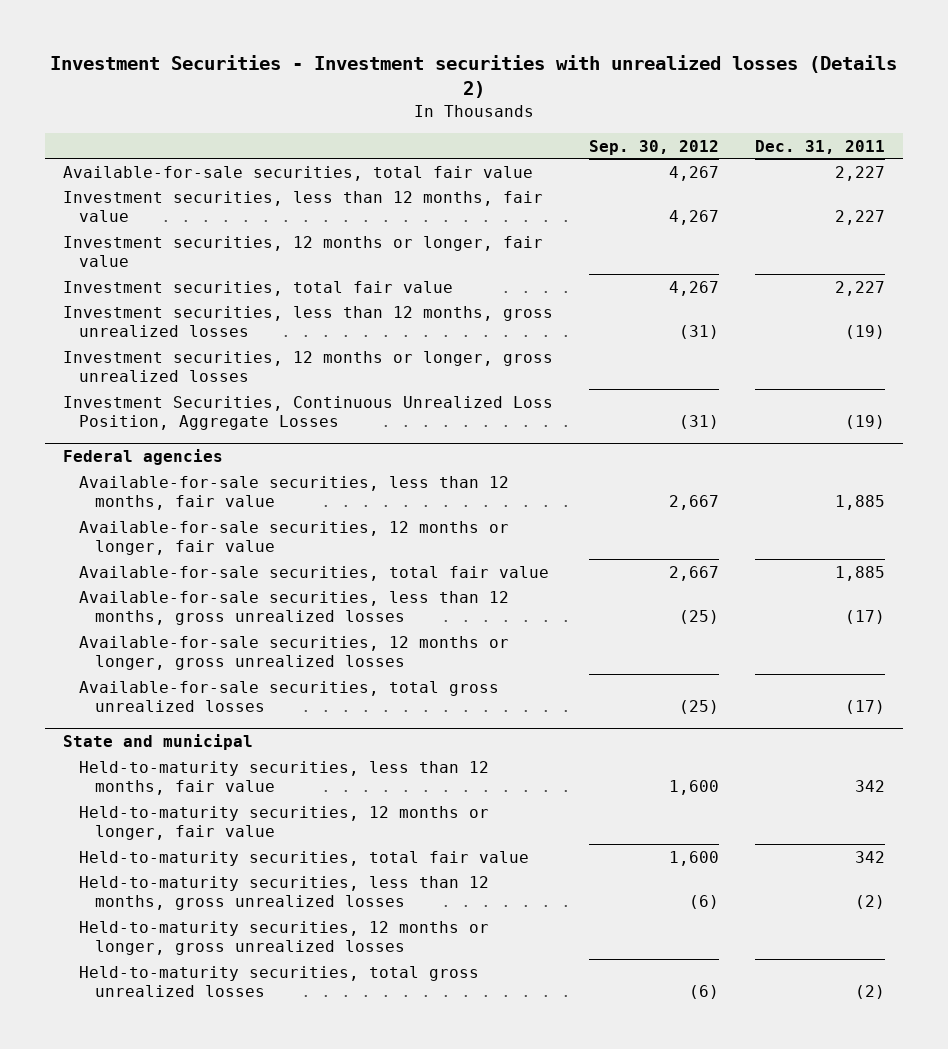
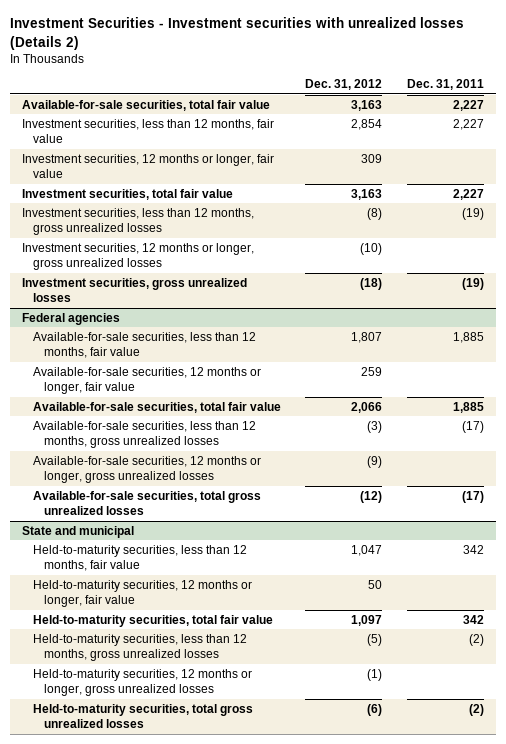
[589,139,720,155] Sep. 30, 2012 -> none
none -> [305,79,383,91] Dec. 31, 2012
[63,395,554,431] Investment Securities, Continuous Unrealized Loss Position, Aggregate Losses -> [22,277,248,302] Investment securities, gross unrealized losses

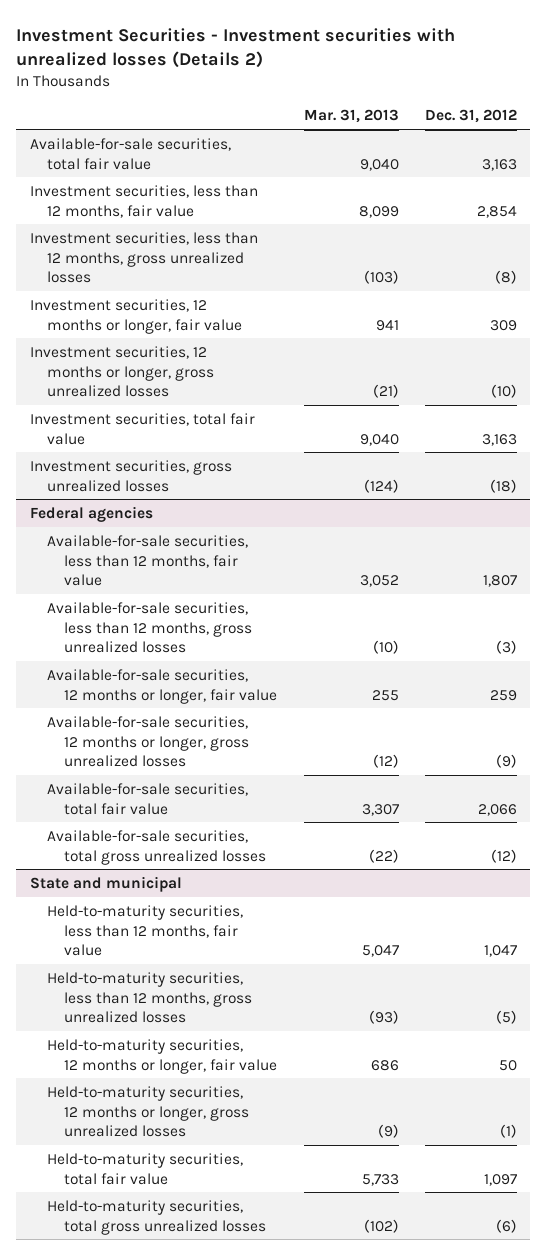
[406,79,484,91] Dec. 31, 2011 -> none
none -> [303,109,399,124] Mar. 31, 2013
[22,153,275,178] Investment securities, 12 months or longer, fair value -> [29,298,242,334] Investment securities, 12 months or longer, fair value
[22,188,234,200] Investment securities, total fair value -> [29,412,255,445] Investment securities, total fair value
[33,366,262,394] Available-for-sale securities, 12 months or longer, fair value -> [46,668,278,704] Available-for-sale securities, 12 months or longer, fair value
[33,401,282,413] Available-for-sale securities, total fair value -> [46,782,248,815] Available-for-sale securities, total fair value
[33,579,253,607] Held-to-maturity securities, 12 months or longer, fair value -> [46,1038,278,1074] Held-to-maturity securities, 12 months or longer, fair value
[33,614,274,627] Held-to-maturity securities, total fair value -> [46,1152,243,1185] Held-to-maturity securities, total fair value

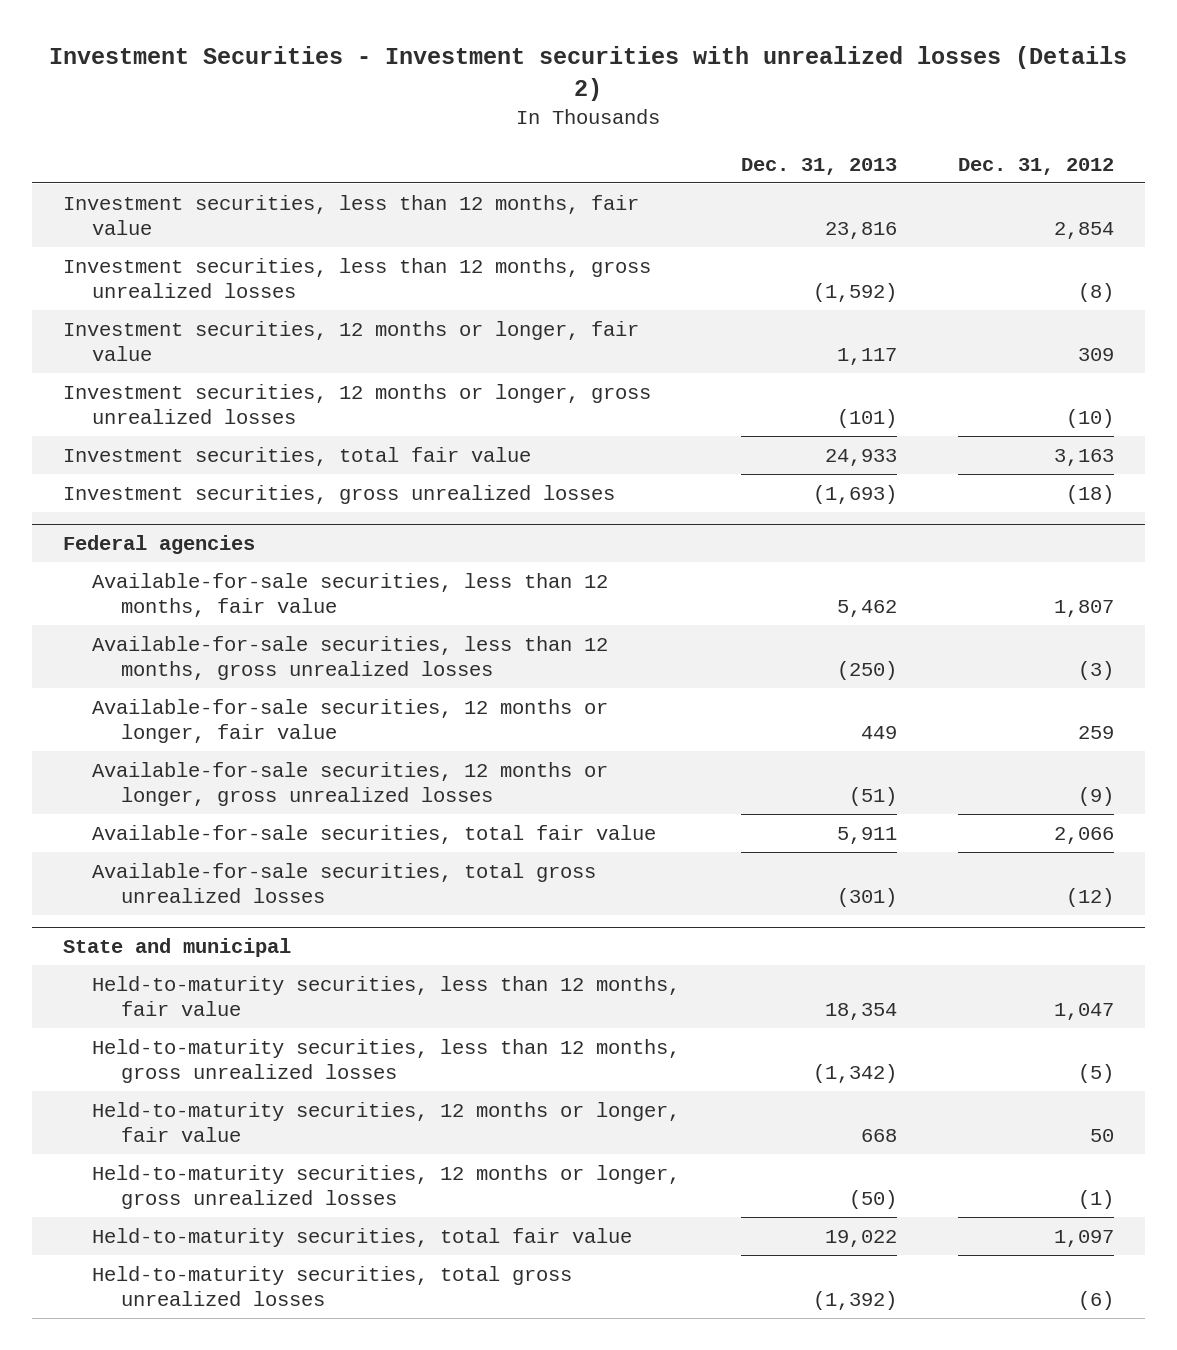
[303,109,399,124] Mar. 31, 2013 -> none
none -> [740,157,897,175] Dec. 31, 2013
[29,137,231,170] Available-for-sale securities, total fair value -> none

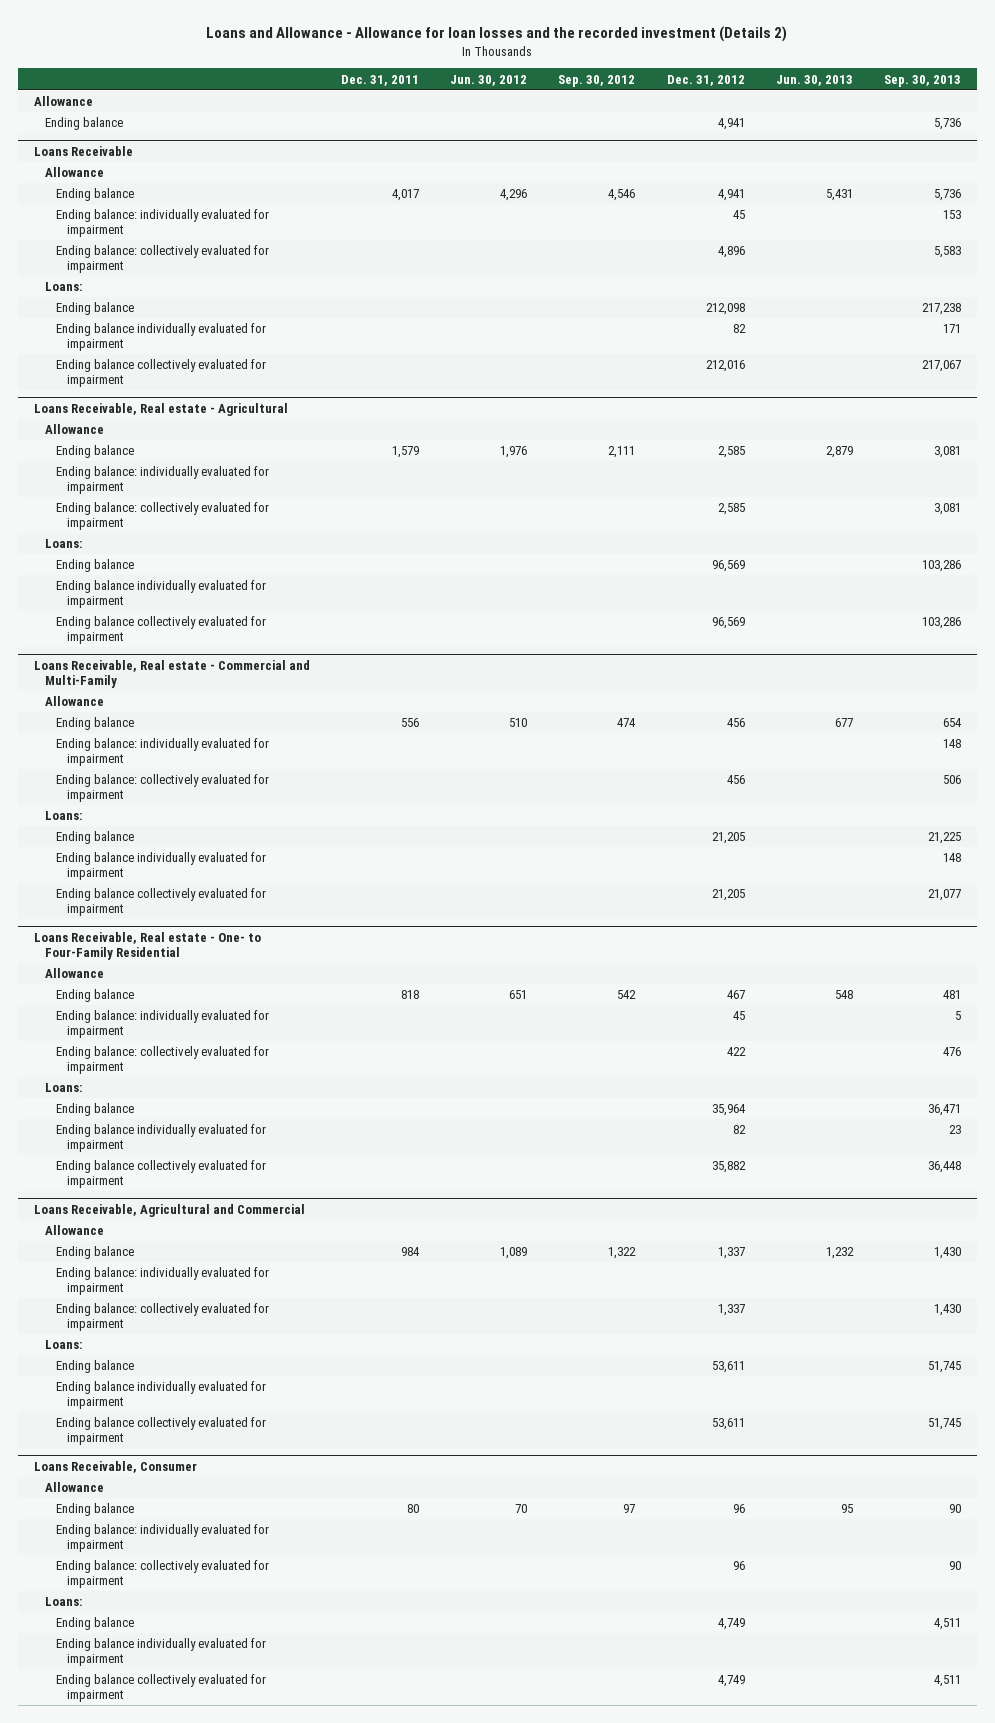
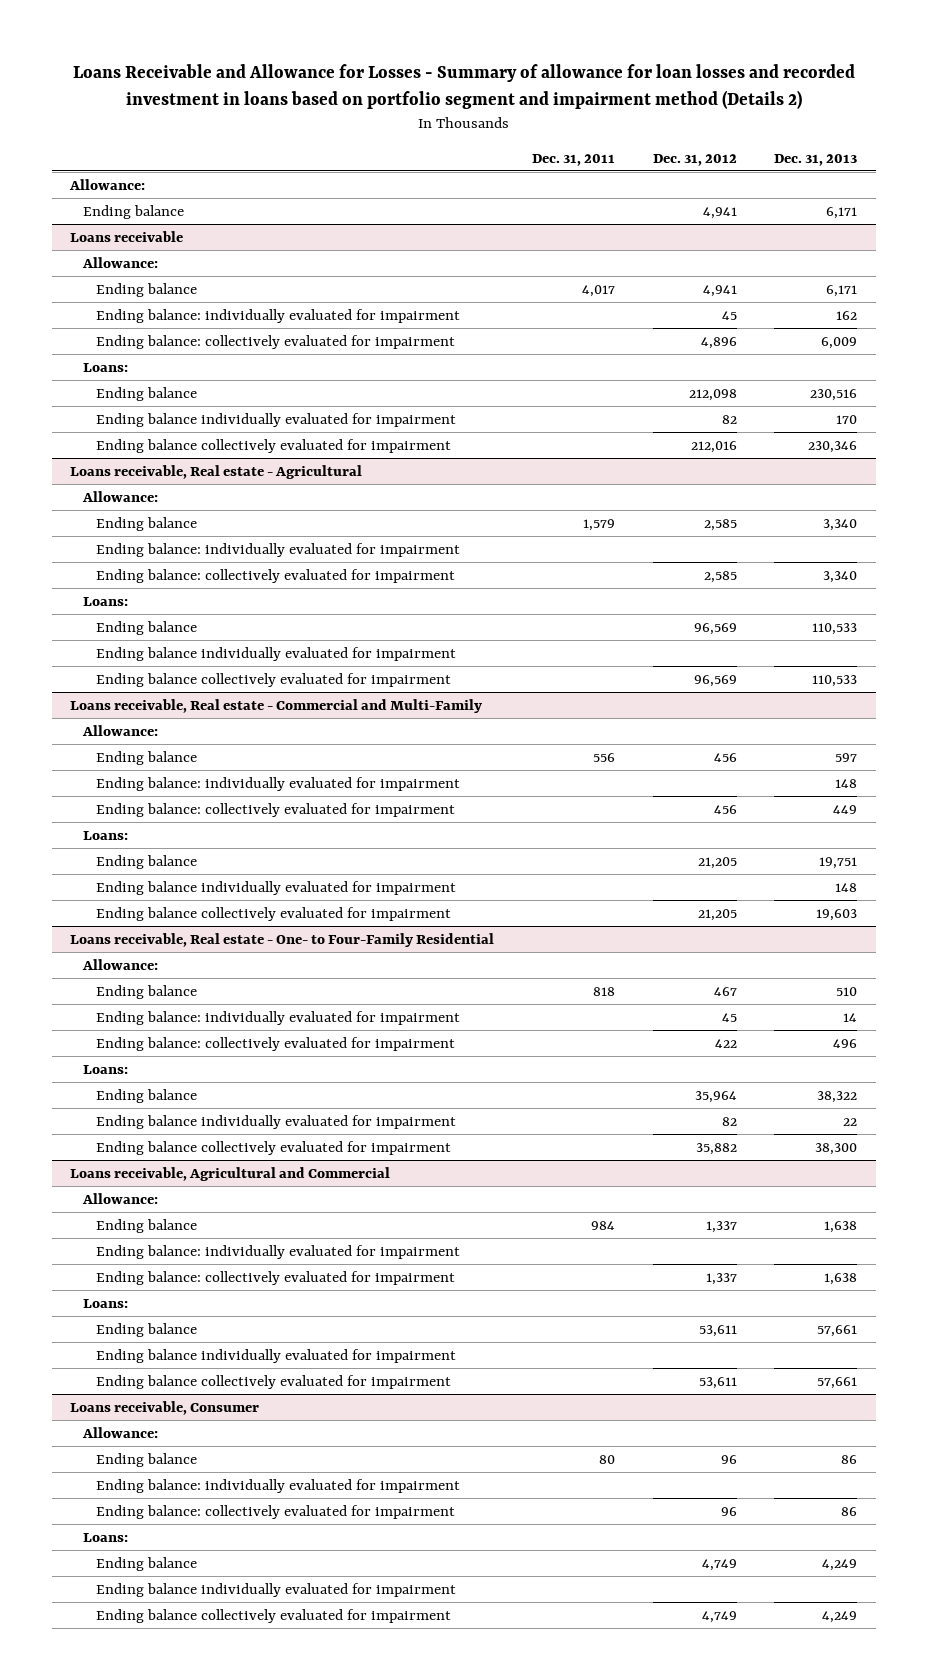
[206,26,788,43] Loans and Allowance - Allowance for loan losses and the recorded investment (Details 2) -> [72,64,855,109] Loans Receivable and Allowance for Losses - Summary of allowance for loan losses and recorded investment in loans based on portfolio segment and impairment method (Details 2)
[450,74,528,86] Jun. 30, 2012 -> none
[558,74,636,87] Sep. 30, 2012 -> none
[775,74,853,86] Jun. 30, 2013 -> none
[884,74,962,87] Sep. 30, 2013 -> none
none -> [774,154,858,167] Dec. 31, 2013
[33,96,93,107] Allowance -> [69,178,146,190] Allowance:
[33,145,133,156] Loans Receivable -> [70,230,184,242] Loans receivable
[44,167,104,178] Allowance -> [82,256,159,268] Allowance:
[33,402,288,416] Loans Receivable, Real estate - Agricultural -> [70,464,363,479] Loans receivable, Real estate - Agricultural
[44,424,104,435] Allowance -> [82,490,159,502] Allowance:
[33,659,310,688] Loans Receivable, Real estate - Commercial and Multi-Family -> [70,698,483,713] Loans receivable, Real estate - Commercial and Multi-Family
[44,696,104,707] Allowance -> [82,724,159,736] Allowance:
[33,931,261,960] Loans Receivable, Real estate - One- to Four-Family Residential -> [70,932,495,947] Loans receivable, Real estate - One- to Four-Family Residential
[44,968,104,979] Allowance -> [82,958,159,970] Allowance:
[33,1203,305,1217] Loans Receivable, Agricultural and Commercial -> [70,1166,391,1181] Loans receivable, Agricultural and Commercial
[44,1225,104,1236] Allowance -> [82,1192,159,1204] Allowance:
[33,1460,197,1473] Loans Receivable, Consumer -> [70,1400,260,1415] Loans receivable, Consumer
[44,1482,104,1493] Allowance -> [82,1426,159,1438] Allowance:

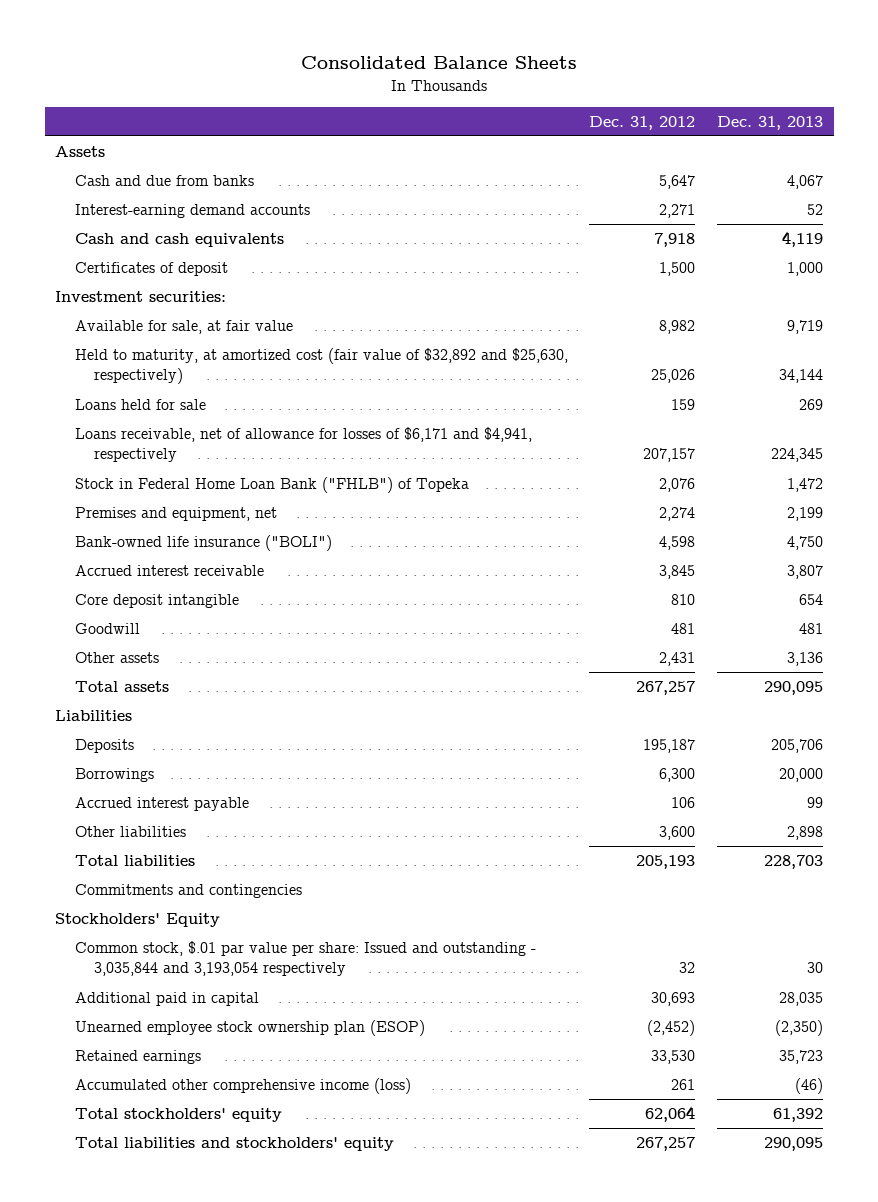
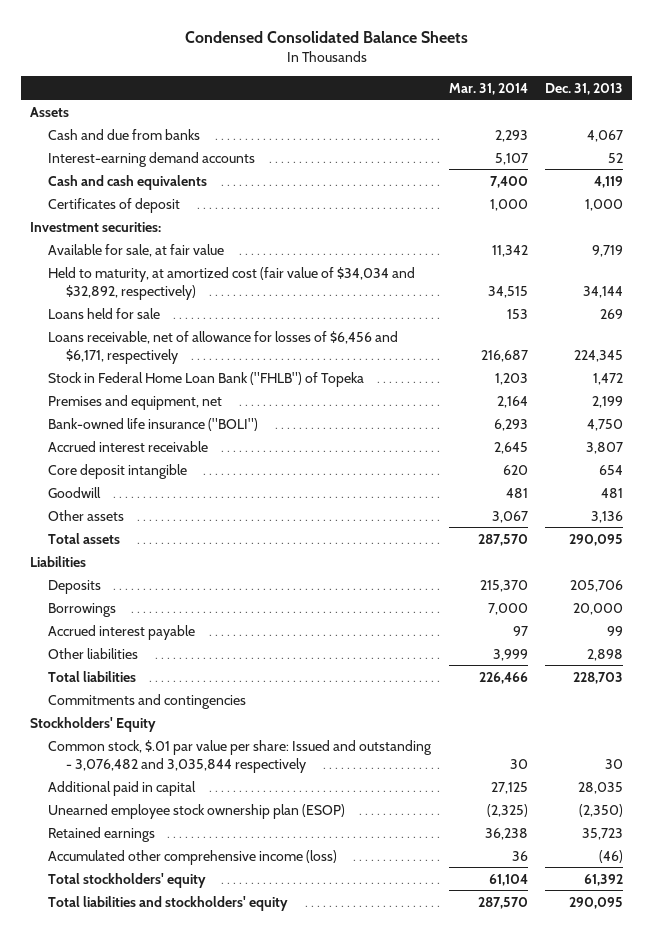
[301,56,578,70] Consolidated Balance Sheets -> [184,31,468,44] Condensed Consolidated Balance Sheets
[589,115,696,130] Dec. 31, 2012 -> none
none -> [448,82,528,95] Mar. 31, 2014
[74,348,568,385] Held to maturity, at amortized cost (fair value of $32,892 and $25,630, respectively) -> [48,266,416,300] Held to maturity, at amortized cost (fair value of $34,034 and $32,892, respectively)
[74,427,532,463] Loans receivable, net of allowance for losses of $6,171 and $4,941, respectively -> [48,330,399,364] Loans receivable, net of allowance for losses of $6,456 and $6,171, respectively
[74,941,536,977] Common stock, $.01 par value per share: Issued and outstanding - 3,035,844 and 3,193,054 respectively -> [48,739,433,773] Common stock, $.01 par value per share: Issued and outstanding - 3,076,482 and 3,035,844 respectively

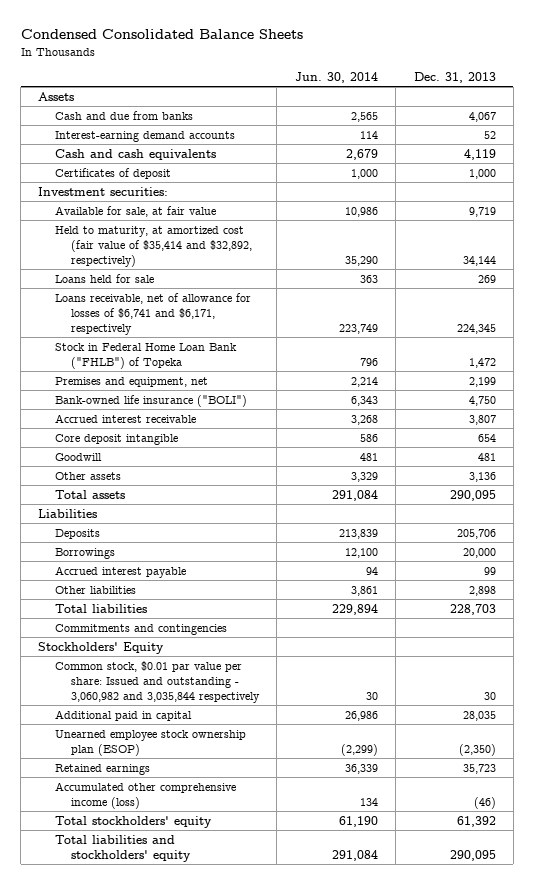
[448,82,528,95] Mar. 31, 2014 -> none
none -> [294,72,378,84] Jun. 30, 2014
[48,266,416,300] Held to maturity, at amortized cost (fair value of $34,034 and $32,892, respectively) -> [54,225,252,267] Held to maturity, at amortized cost (fair value of $35,414 and $32,892, respectively)
[48,330,399,364] Loans receivable, net of allowance for losses of $6,456 and $6,171, respectively -> [54,292,251,335] Loans receivable, net of allowance for losses of $6,741 and $6,171, respectively
[48,739,433,773] Common stock, $.01 par value per share: Issued and outstanding - 3,076,482 and 3,035,844 respectively -> [54,660,260,703] Common stock, $0.01 par value per share: Issued and outstanding - 3,060,982 and 3,035,844 respectively

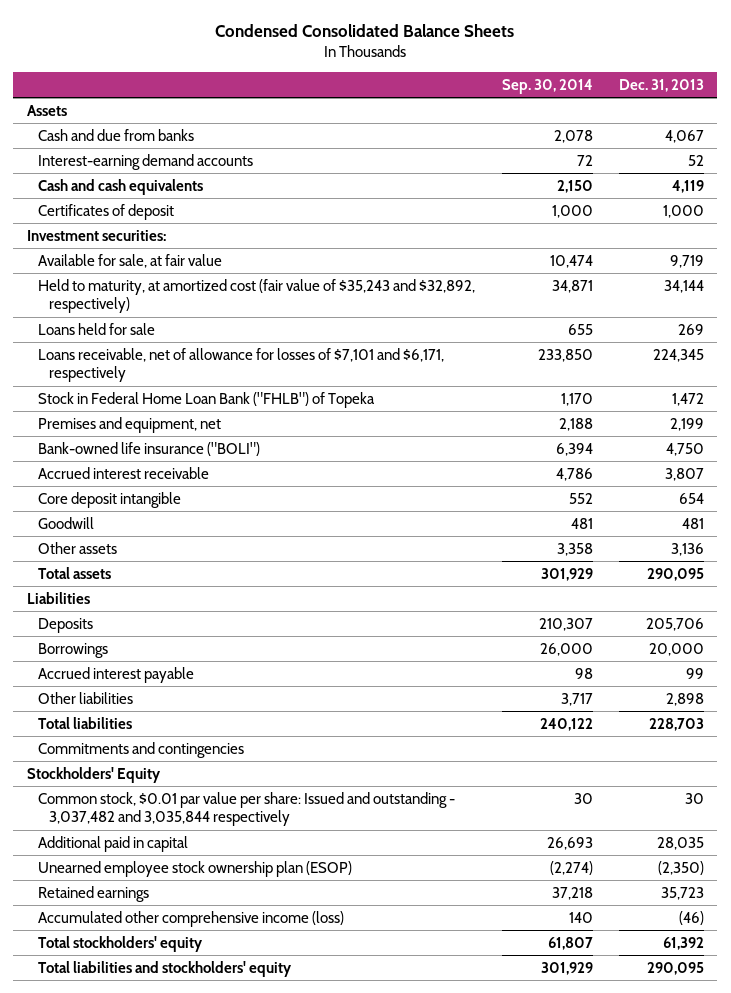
[294,72,378,84] Jun. 30, 2014 -> none
none -> [501,78,593,94] Sep. 30, 2014
[54,225,252,267] Held to maturity, at amortized cost (fair value of $35,414 and $32,892, respectively) -> [37,278,475,314] Held to maturity, at amortized cost (fair value of $35,243 and $32,892, respectively)
[54,292,251,335] Loans receivable, net of allowance for losses of $6,741 and $6,171, respectively -> [37,347,444,383] Loans receivable, net of allowance for losses of $7,101 and $6,171, respectively
[54,660,260,703] Common stock, $0.01 par value per share: Issued and outstanding - 3,060,982 and 3,035,844 respectively -> [37,791,455,827] Common stock, $0.01 par value per share: Issued and outstanding - 3,037,482 and 3,035,844 respectively

